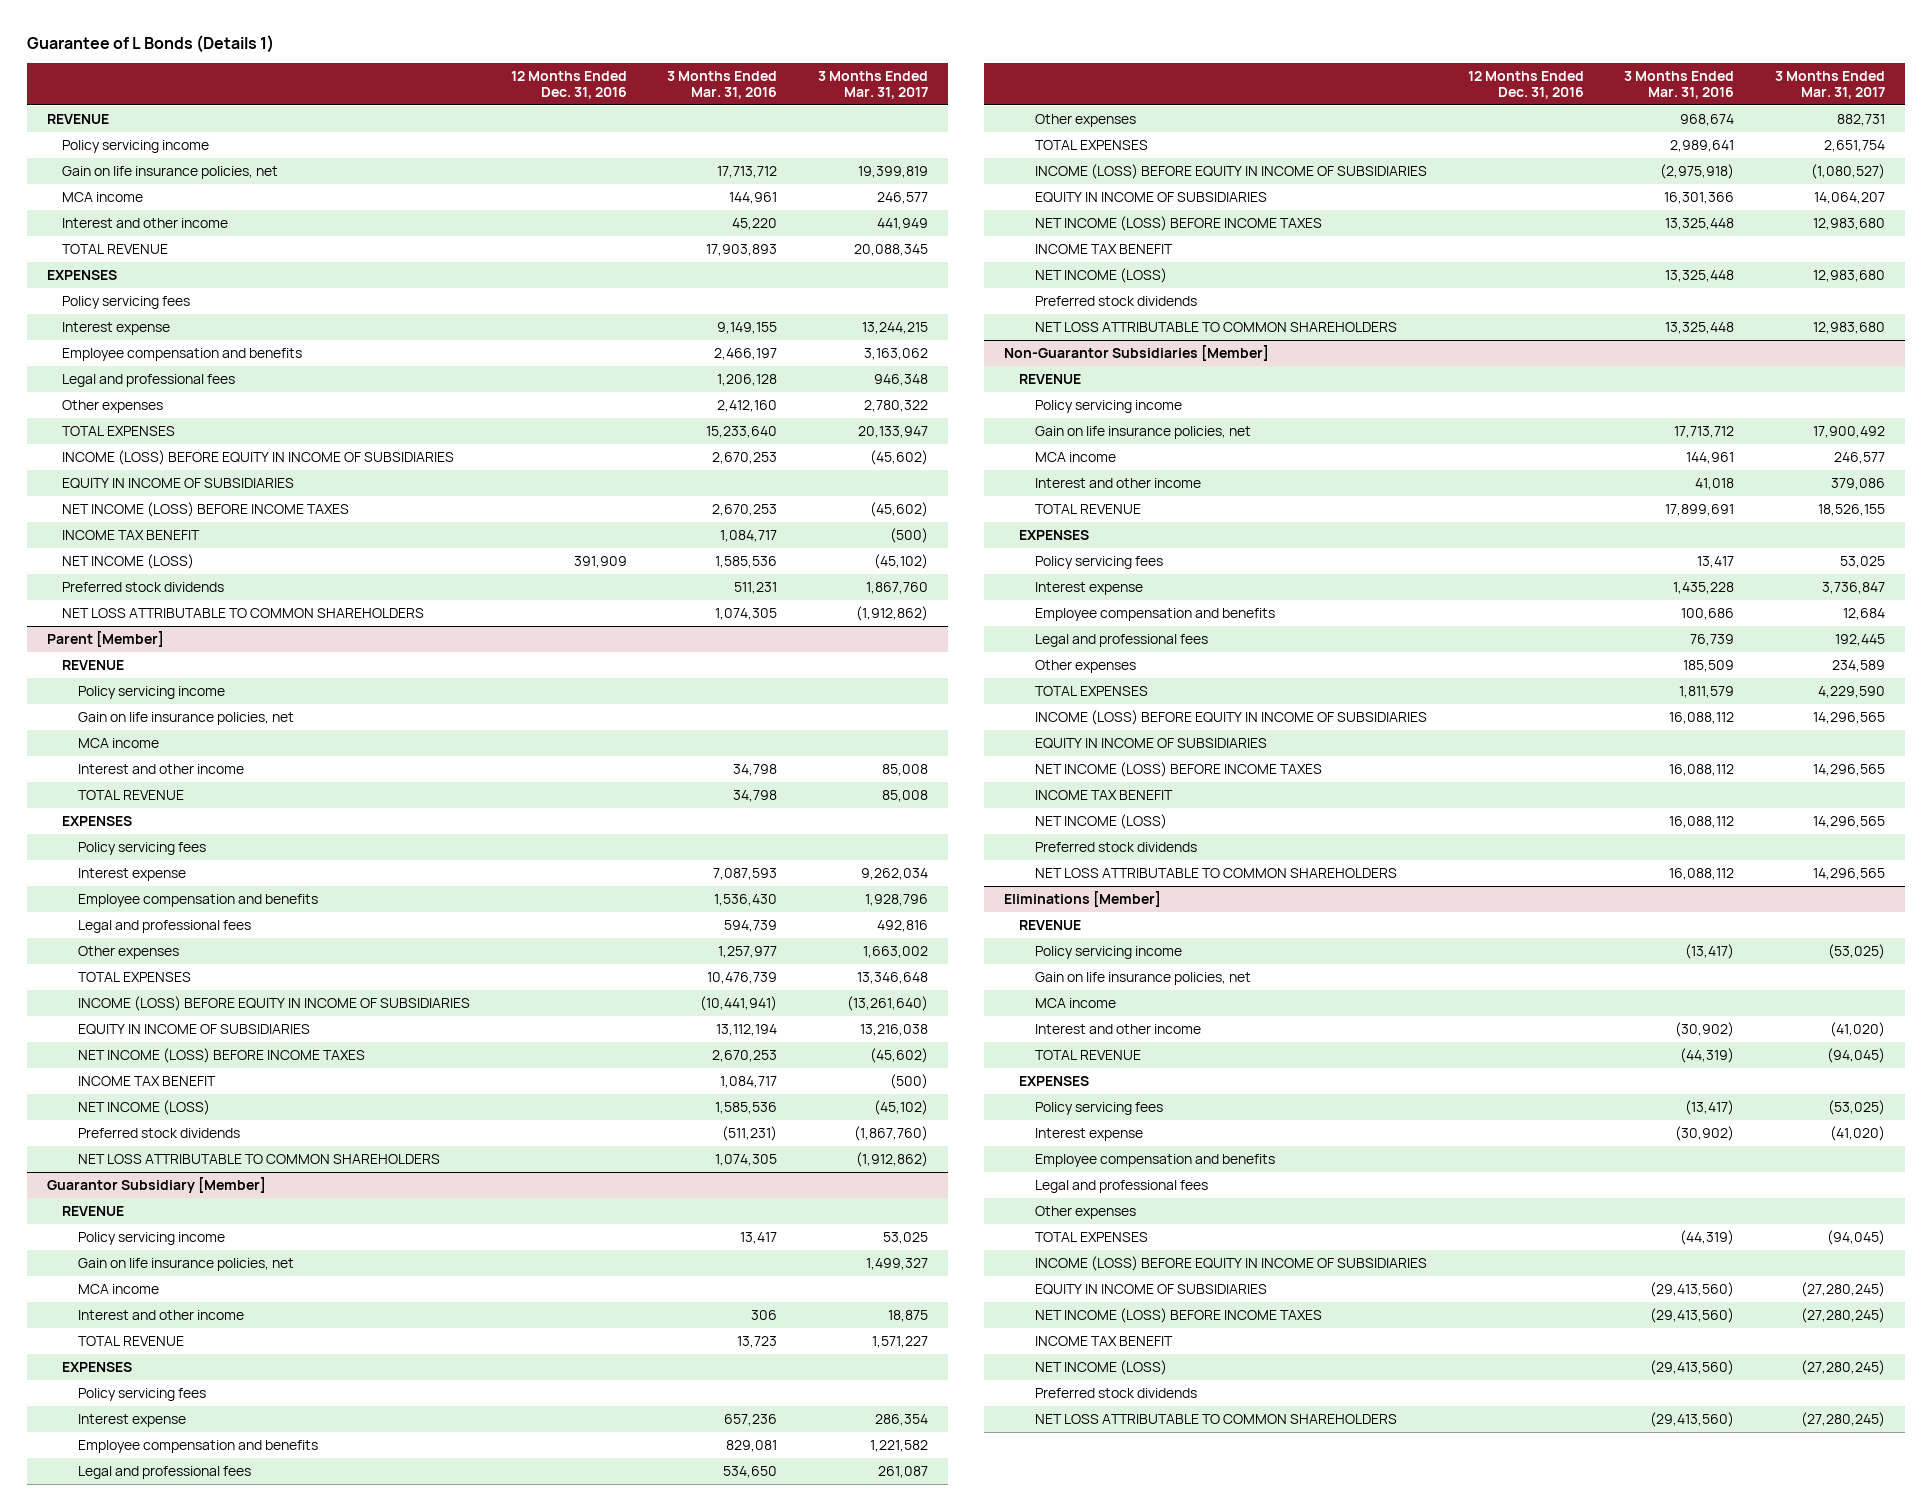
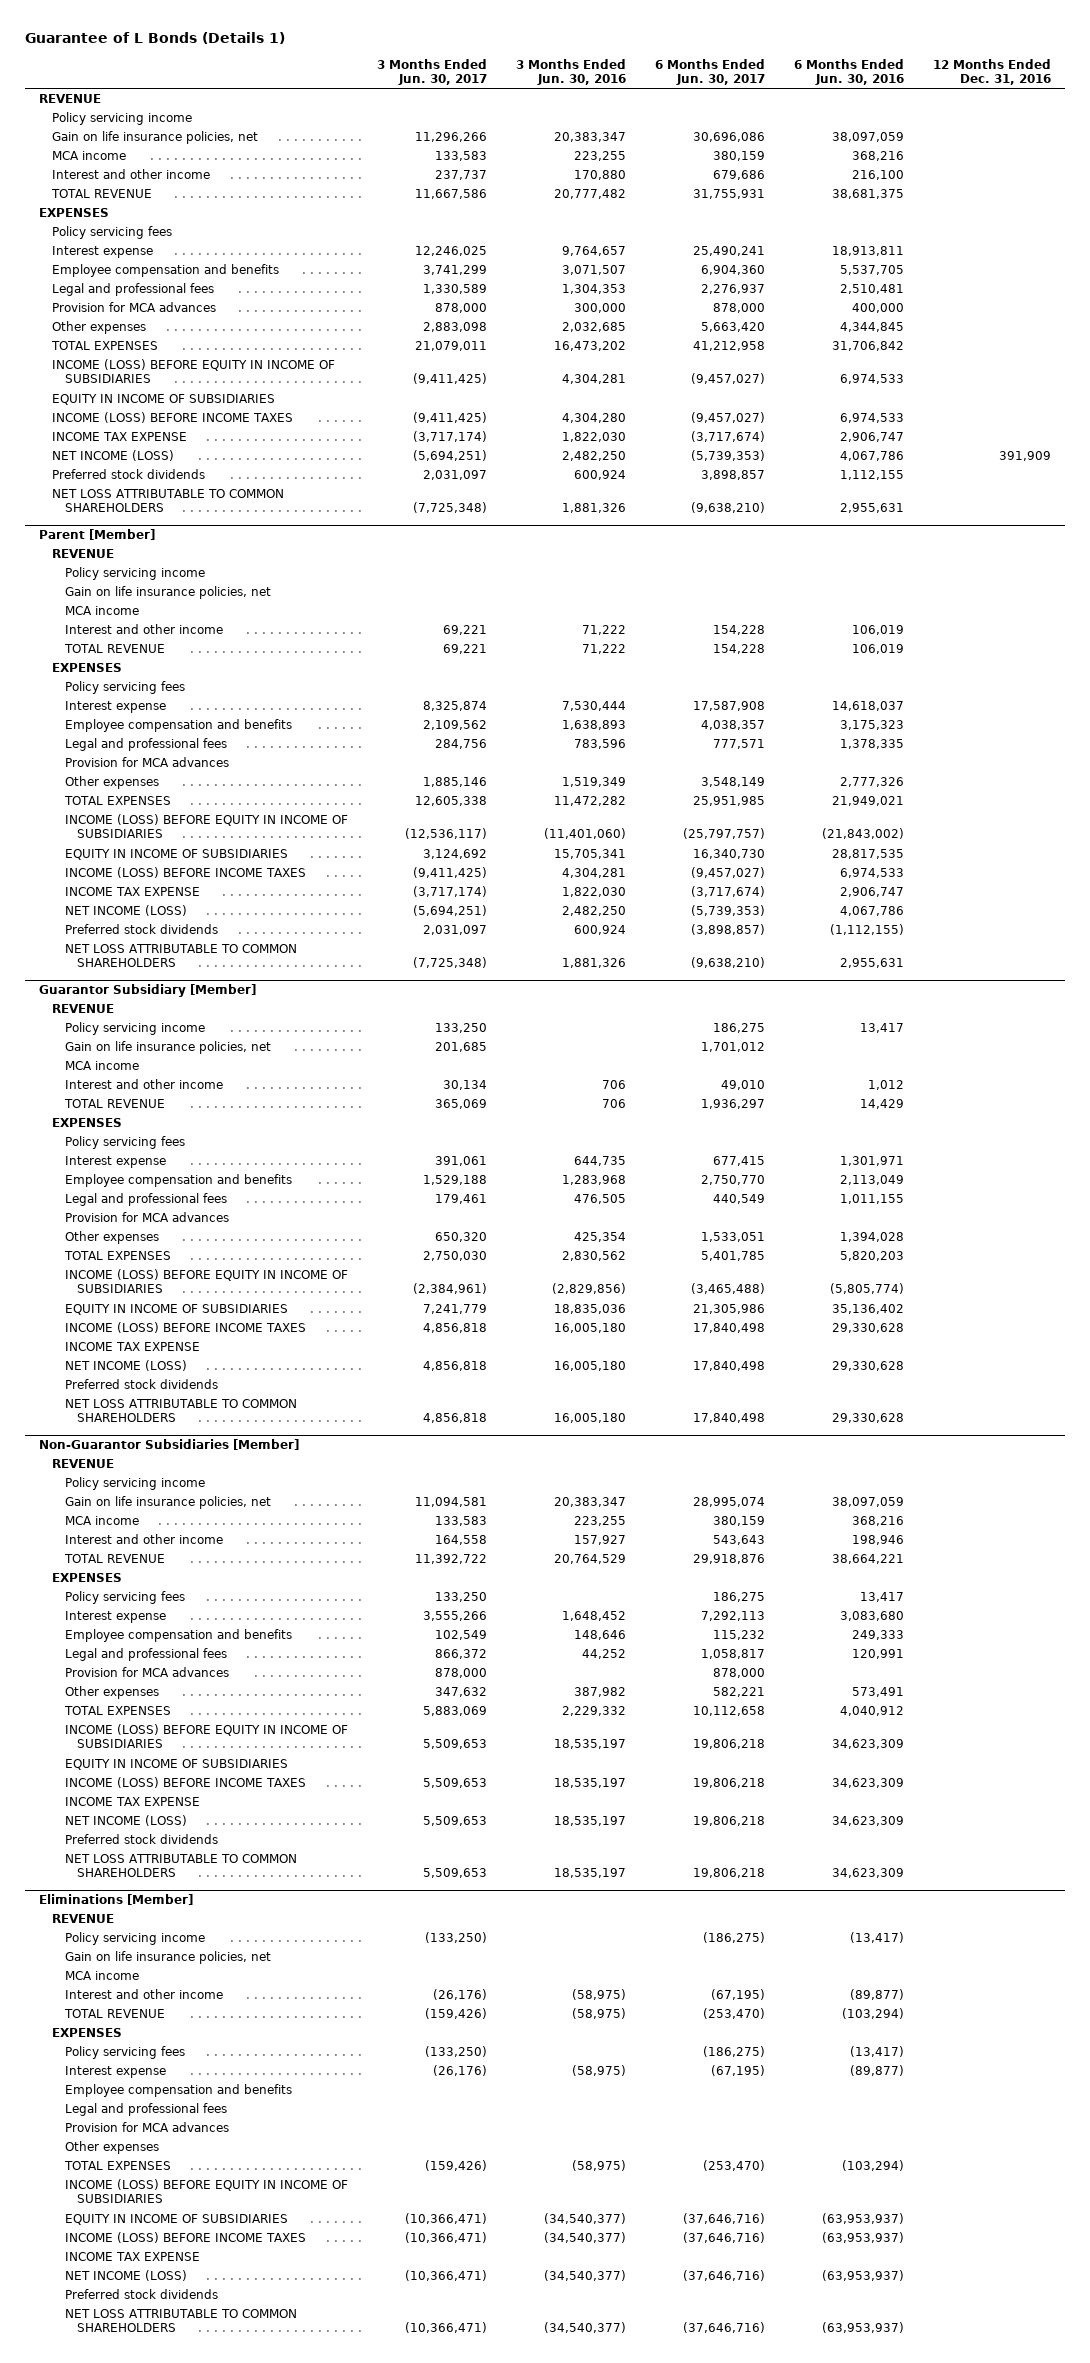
[667,70,778,100] 3 Months Ended Mar. 31, 2016 -> none
[817,70,928,100] 3 Months Ended Mar. 31, 2017 -> none
none -> [376,58,487,86] 3 Months Ended Jun. 30, 2017
none -> [515,58,626,86] 3 Months Ended Jun. 30, 2016
none -> [654,58,765,86] 6 Months Ended Jun. 30, 2017
none -> [793,58,904,86] 6 Months Ended Jun. 30, 2016
none -> [51,301,216,312] Provision for MCA advances
[62,502,350,518] NET INCOME (LOSS) BEFORE INCOME TAXES -> [51,411,293,423] INCOME (LOSS) BEFORE INCOME TAXES
[62,530,201,541] INCOME TAX BENEFIT -> [51,431,187,441] INCOME TAX EXPENSE
none -> [64,756,229,767] Provision for MCA advances
[77,1048,365,1064] NET INCOME (LOSS) BEFORE INCOME TAXES -> [64,866,306,878] INCOME (LOSS) BEFORE INCOME TAXES
[77,1076,216,1087] INCOME TAX BENEFIT -> [64,886,200,896] INCOME TAX EXPENSE
none -> [64,1211,229,1222] Provision for MCA advances
[1034,216,1322,232] NET INCOME (LOSS) BEFORE INCOME TAXES -> [64,1321,306,1333] INCOME (LOSS) BEFORE INCOME TAXES
[1034,244,1173,255] INCOME TAX BENEFIT -> [64,1341,200,1351] INCOME TAX EXPENSE
none -> [64,1666,229,1677] Provision for MCA advances
[1034,762,1322,778] NET INCOME (LOSS) BEFORE INCOME TAXES -> [64,1776,306,1788] INCOME (LOSS) BEFORE INCOME TAXES
[1034,790,1173,801] INCOME TAX BENEFIT -> [64,1796,200,1806] INCOME TAX EXPENSE
none -> [64,2121,229,2132] Provision for MCA advances
[1034,1308,1322,1324] NET INCOME (LOSS) BEFORE INCOME TAXES -> [64,2231,306,2243] INCOME (LOSS) BEFORE INCOME TAXES
[1034,1336,1173,1347] INCOME TAX BENEFIT -> [64,2251,200,2261] INCOME TAX EXPENSE

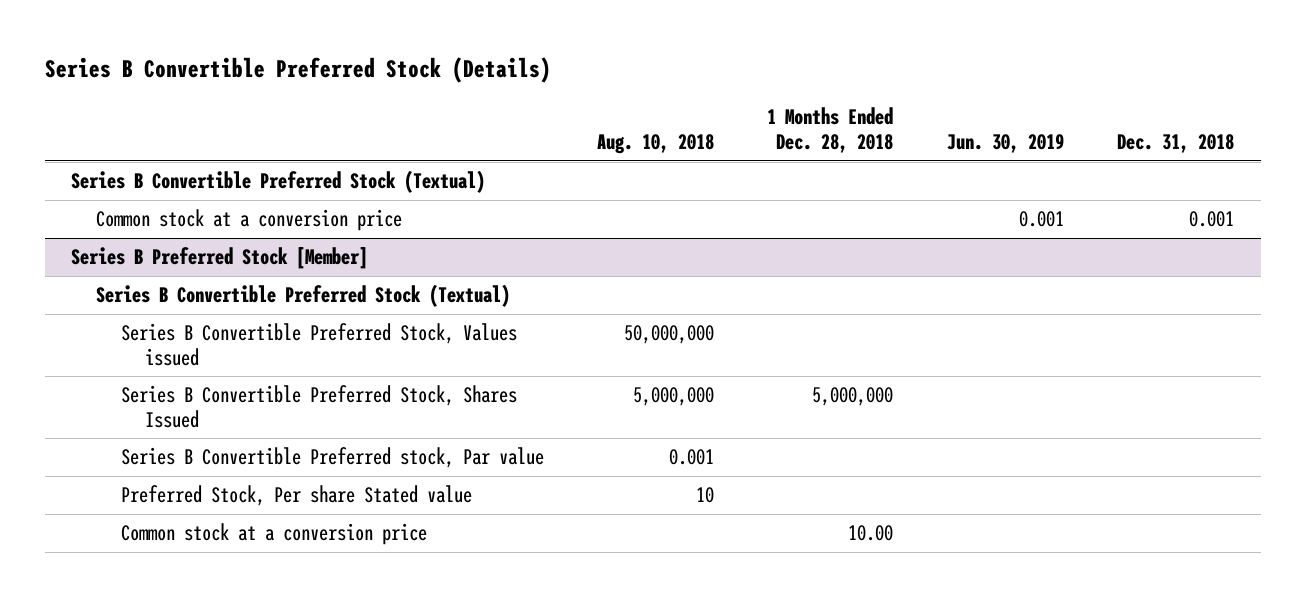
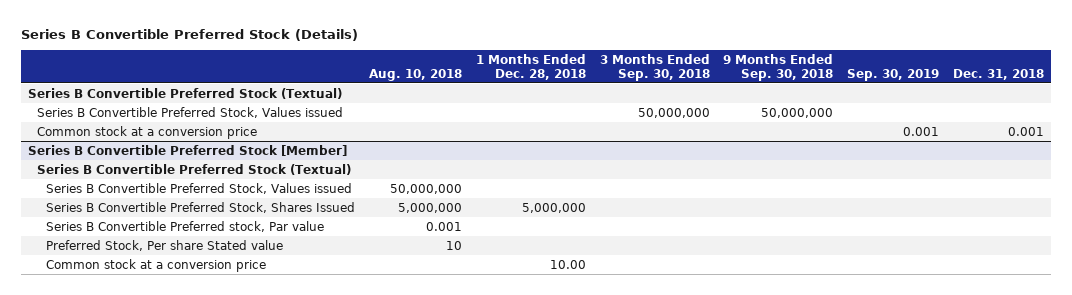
[946,133,1064,153] Jun. 30, 2019 -> none
none -> [599,53,710,81] 3 Months Ended Sep. 30, 2018
none -> [723,53,834,81] 9 Months Ended Sep. 30, 2018
none -> [847,68,940,81] Sep. 30, 2019
none -> [37,106,344,118] Series B Convertible Preferred Stock, Values issued
[71,247,369,270] Series B Preferred Stock [Member] -> [28,144,348,156] Series B Convertible Preferred Stock [Member]

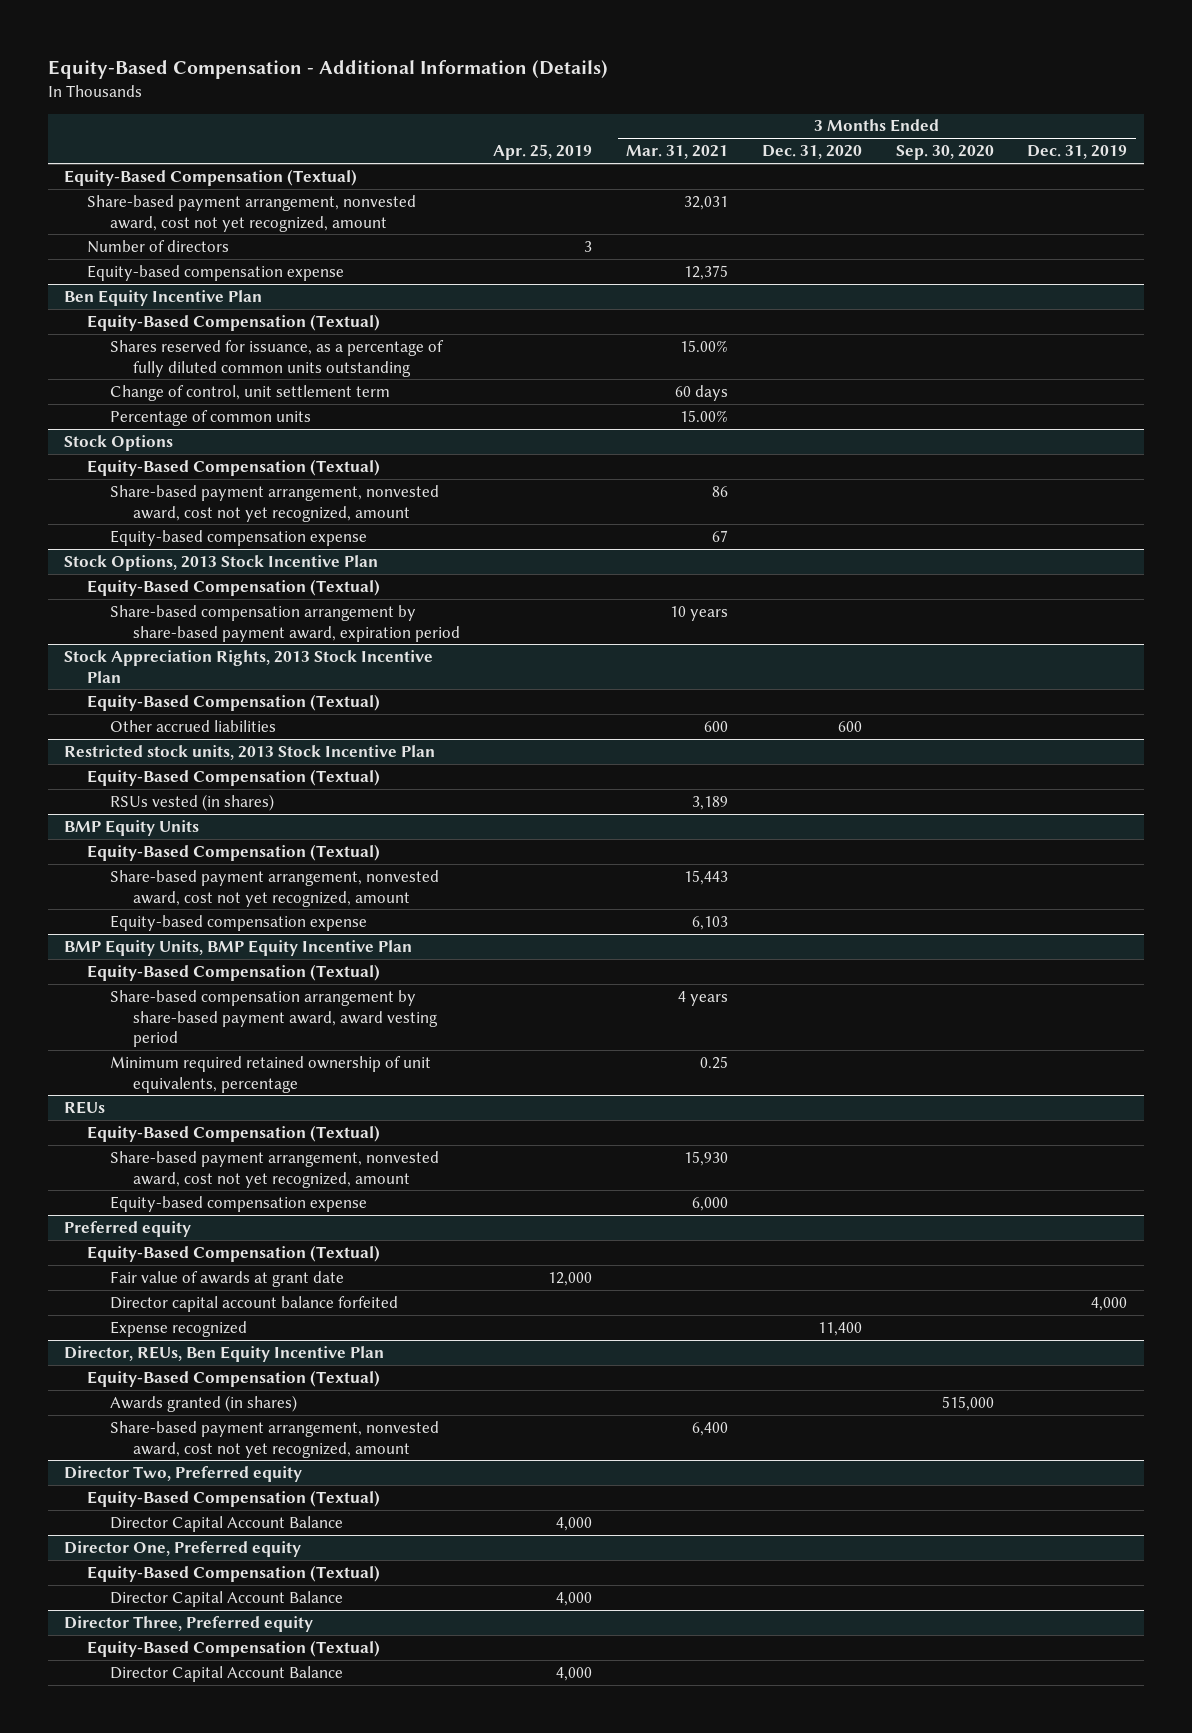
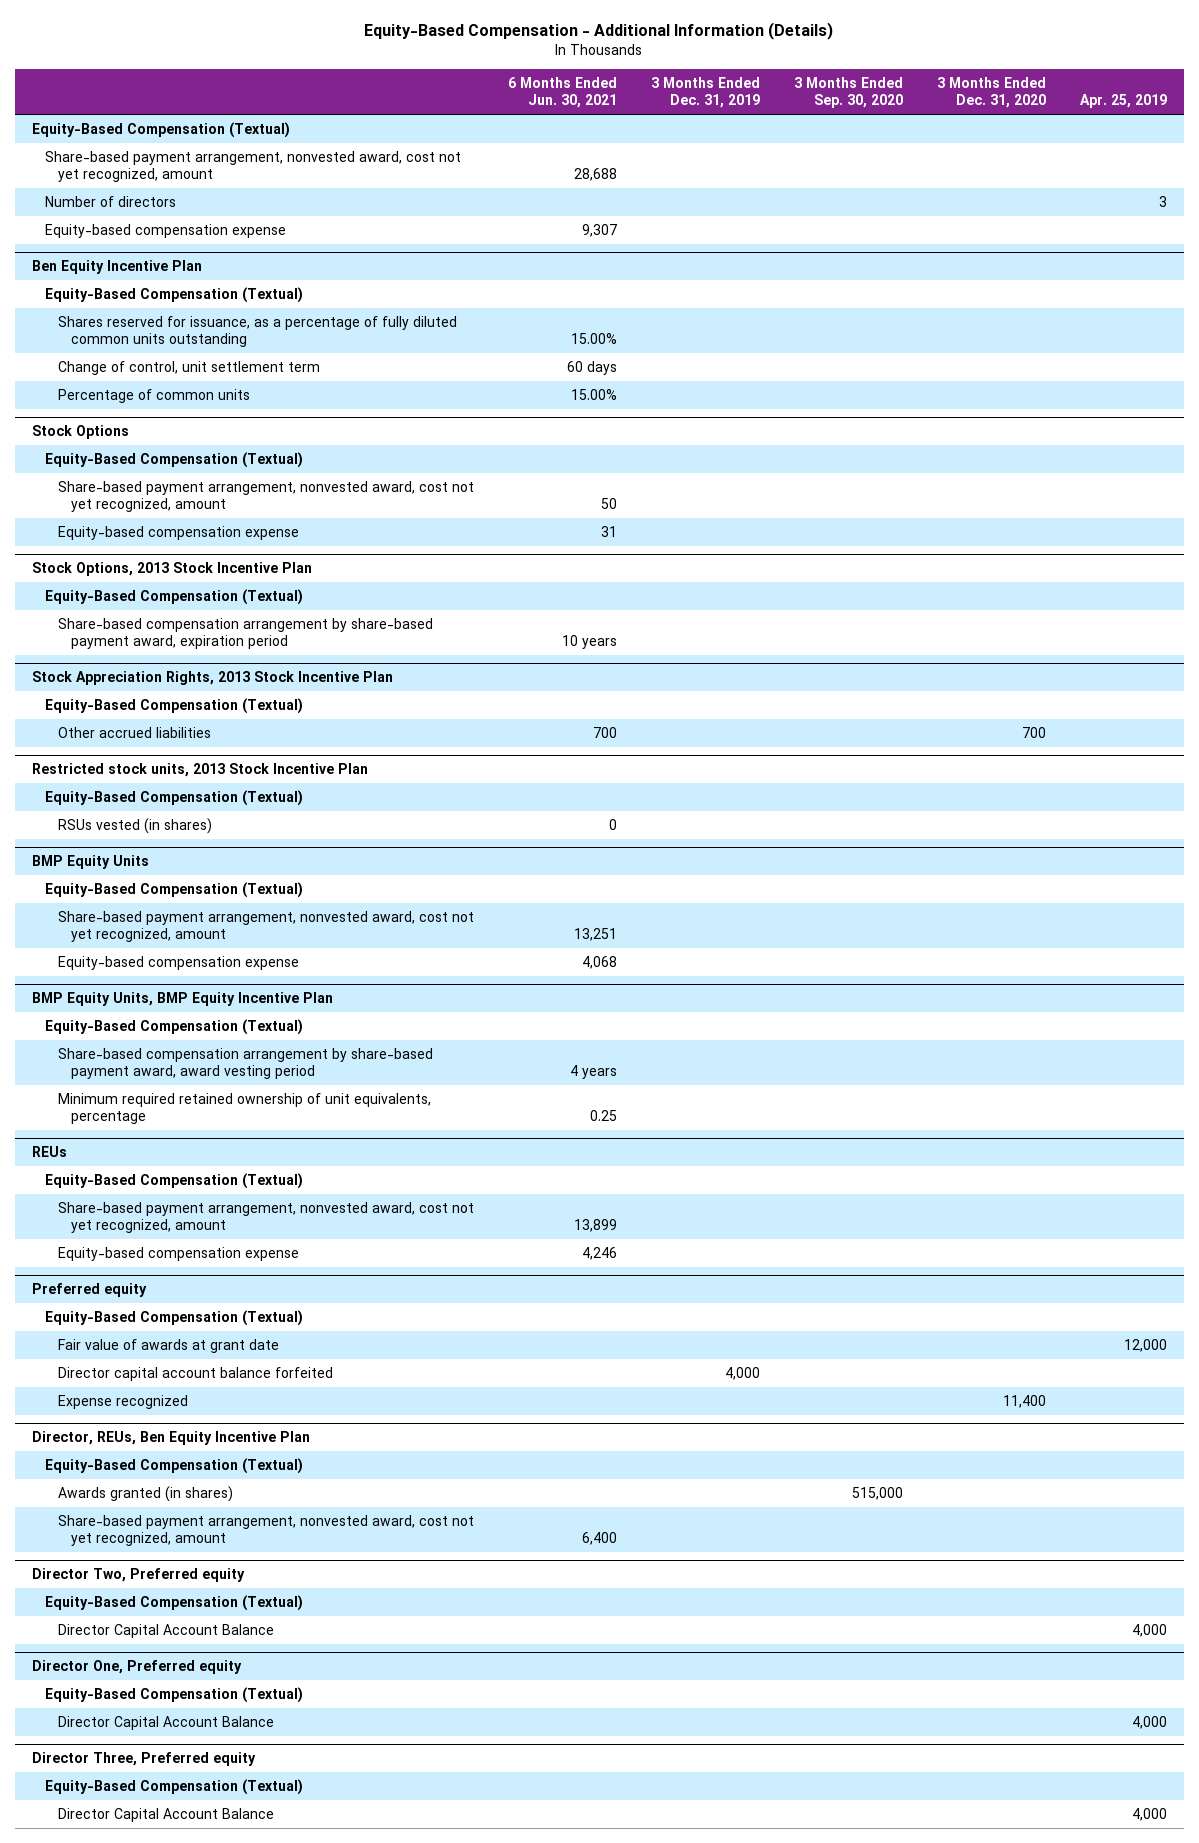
[626,145,729,160] Mar. 31, 2021 -> none
none -> [508,77,618,109] 6 Months Ended Jun. 30, 2021
[837,720,862,732] 600 -> [1021,726,1046,738] 700

